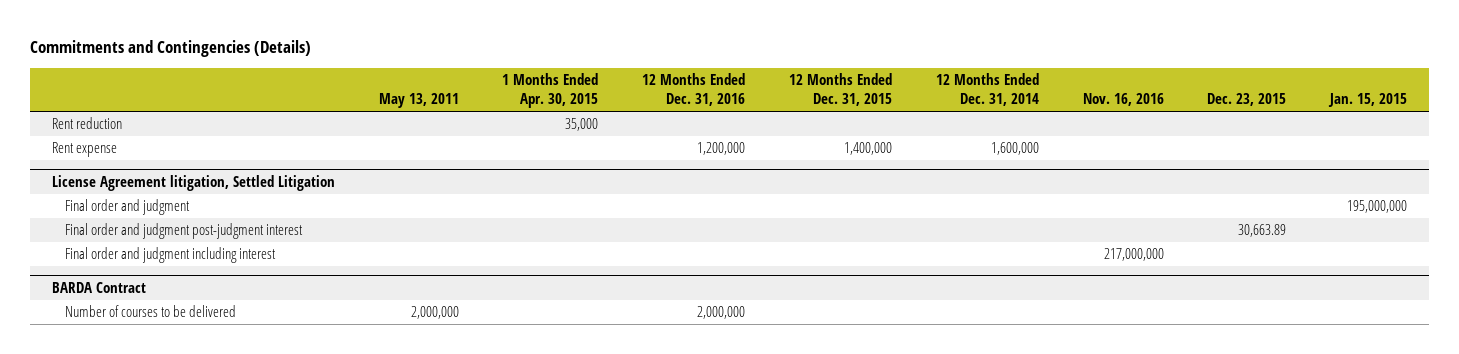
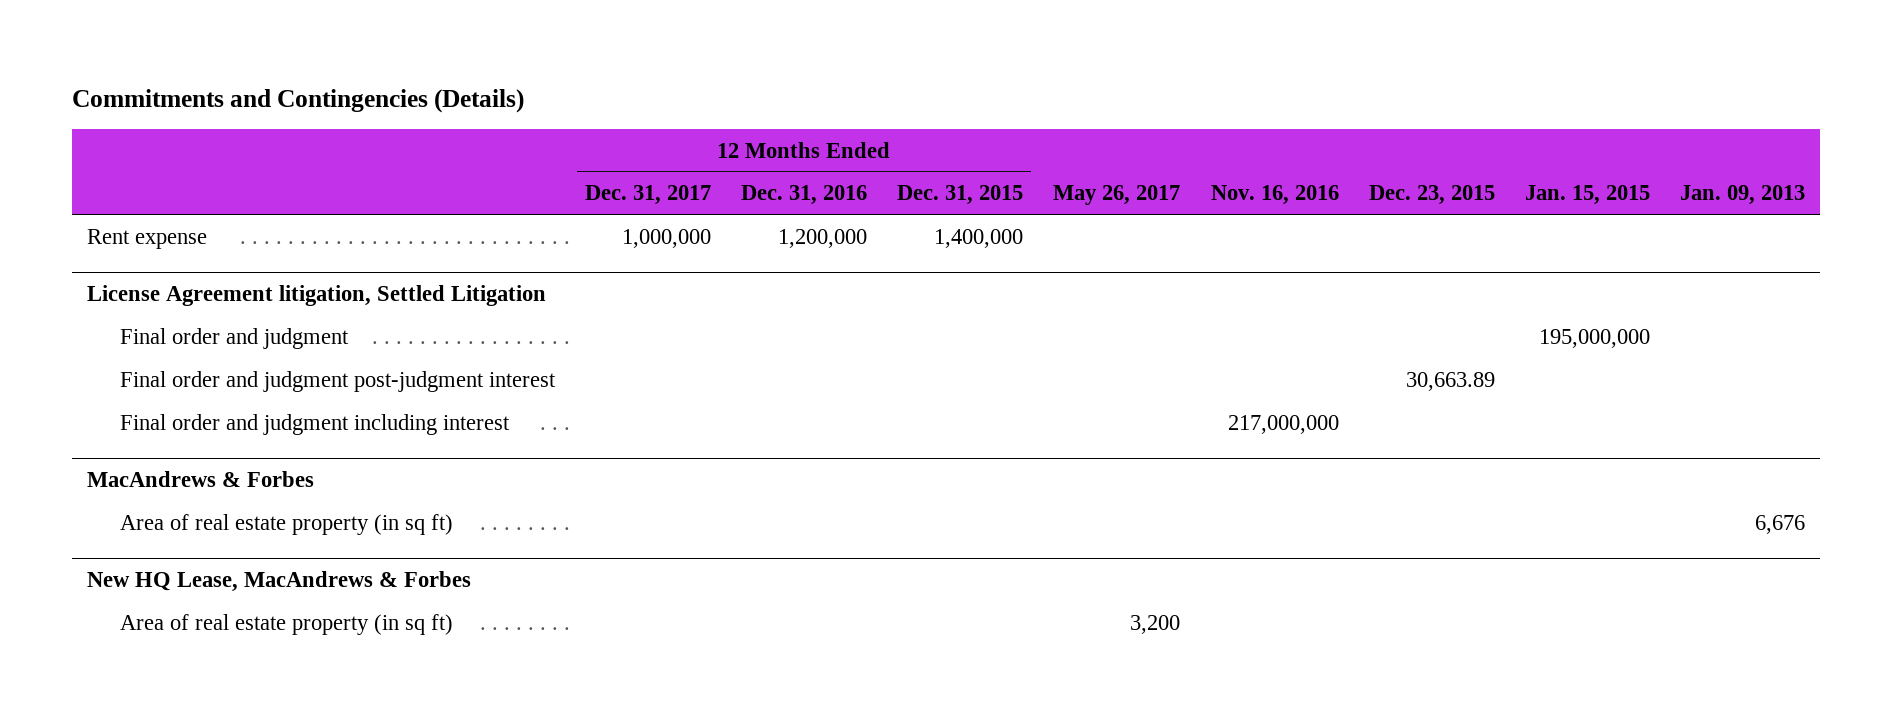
[378,93,459,109] May 13, 2011 -> none
[502,73,599,109] 1 Months Ended Apr. 30, 2015 -> none
[935,73,1039,107] 12 Months Ended Dec. 31, 2014 -> none
none -> [584,185,711,206] Dec. 31, 2017
none -> [1053,185,1181,206] May 26, 2017
none -> [1680,185,1806,206] Jan. 09, 2013
[51,117,122,130] Rent reduction -> none
[51,281,146,293] BARDA Contract -> none
[64,305,236,318] Number of courses to be delivered -> none
none -> [87,470,315,487] MacAndrews & Forbes
none -> [119,513,453,535] Area of real estate property (in sq ft)
none -> [87,570,472,592] New HQ Lease, MacAndrews & Forbes
none -> [119,613,453,635] Area of real estate property (in sq ft)

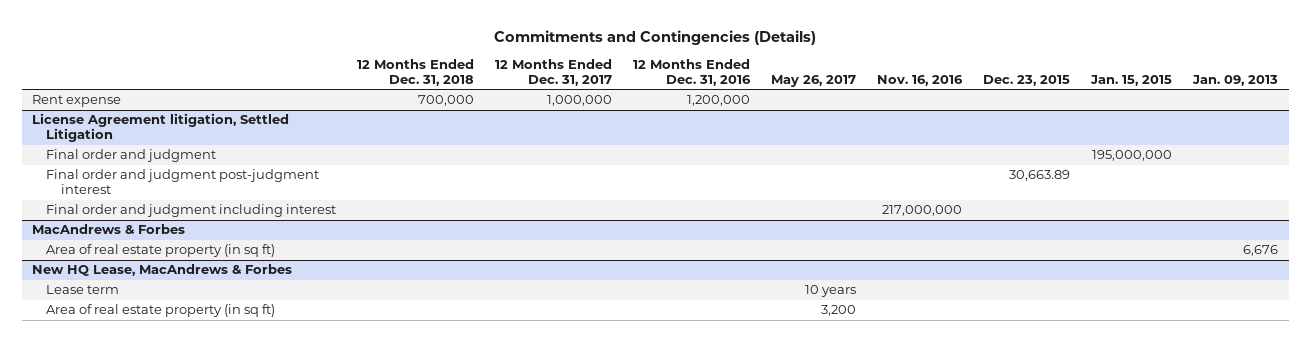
[897,185,1024,206] Dec. 31, 2015 -> none
none -> [357,58,475,86] 12 Months Ended Dec. 31, 2018
none -> [46,285,120,295] Lease term

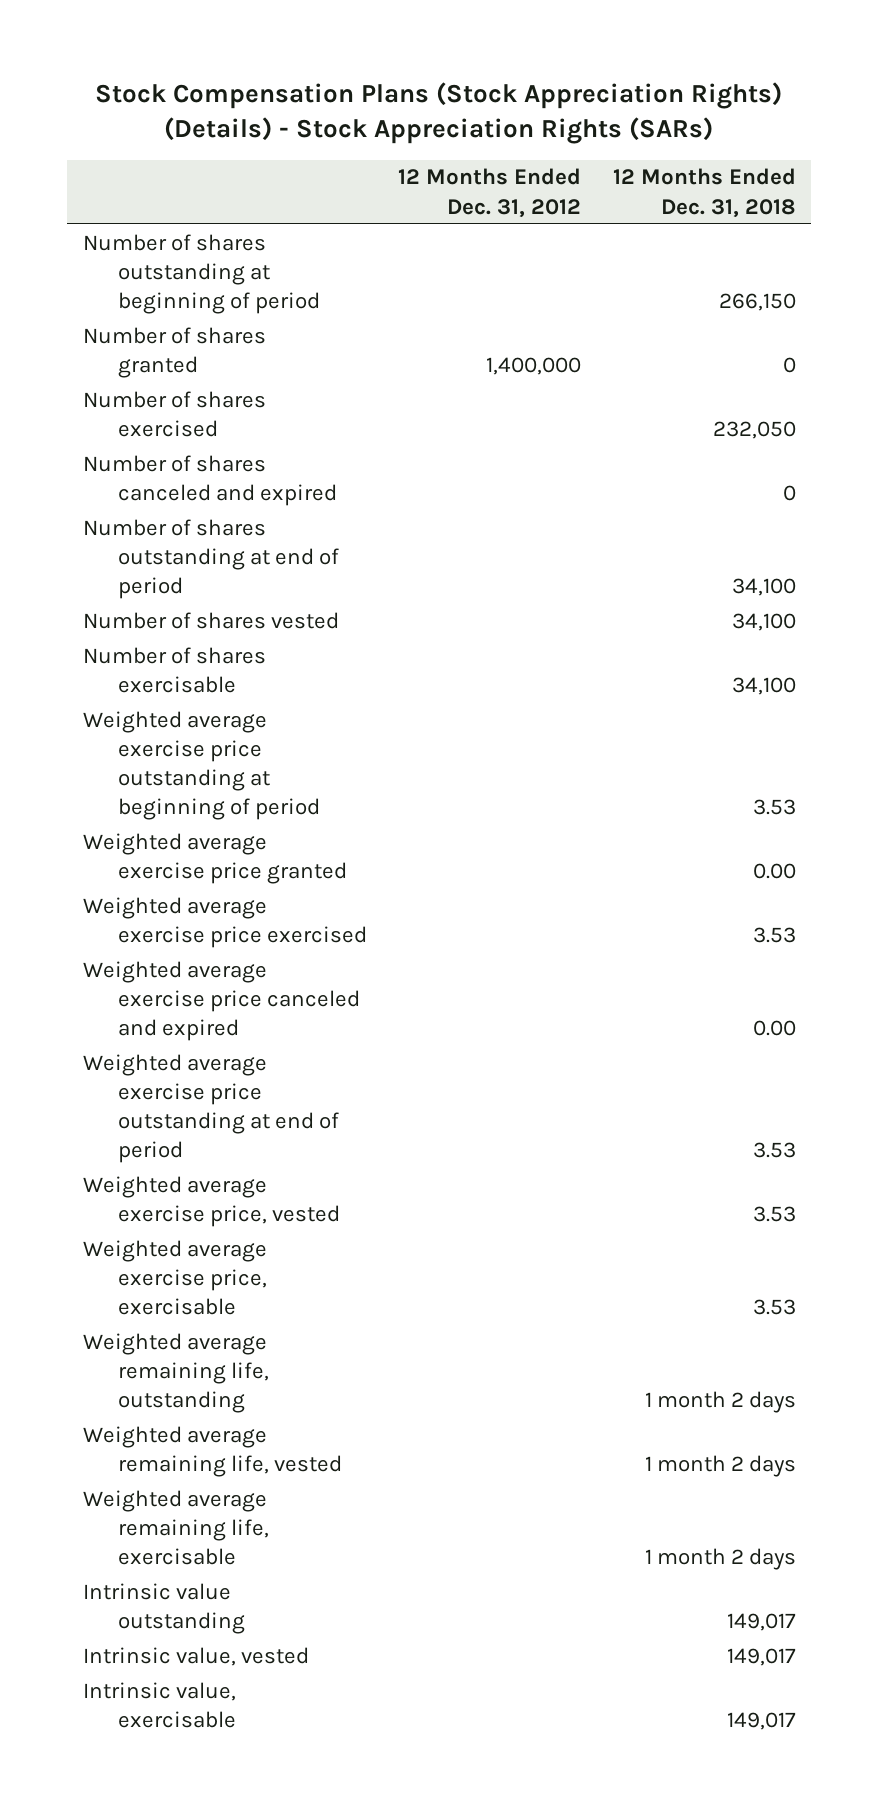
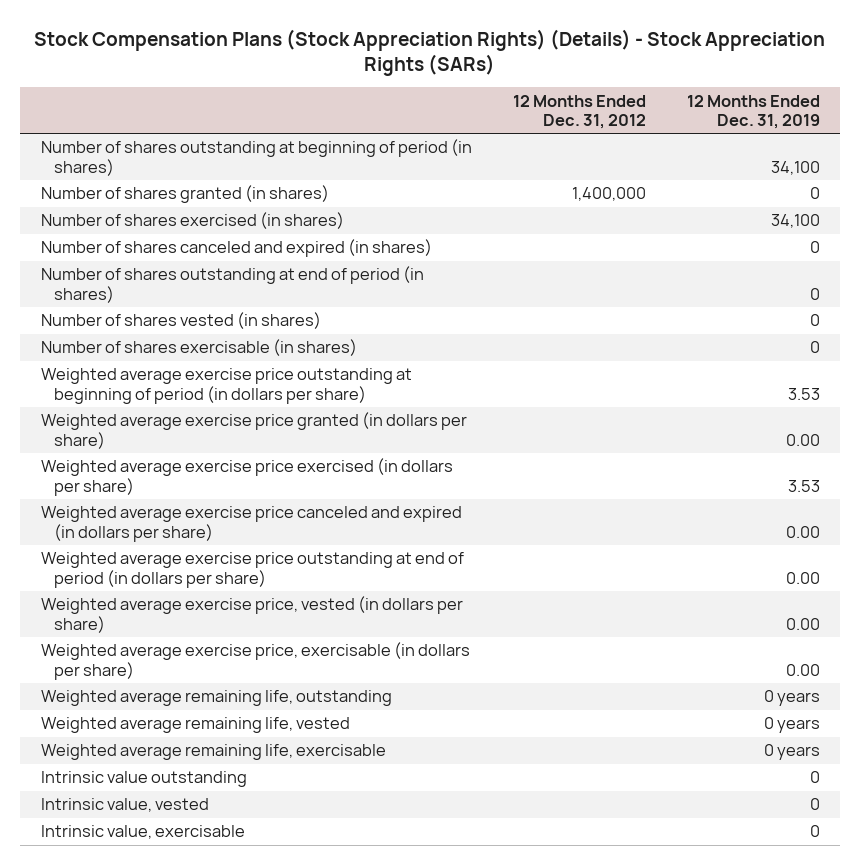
[612,168,796,218] 12 Months Ended Dec. 31, 2018 -> none
none -> [686,94,820,129] 12 Months Ended Dec. 31, 2019
[82,233,320,314] Number of shares outstanding at beginning of period -> [40,139,472,176] Number of shares outstanding at beginning of period (in shares)
[82,326,266,378] Number of shares granted -> [40,185,329,204] Number of shares granted (in shares)
[82,390,266,437] Number of shares exercised -> [40,212,344,230] Number of shares exercised (in shares)
[82,454,337,506] Number of shares canceled and expired -> [40,239,432,258] Number of shares canceled and expired (in shares)
[82,518,339,599] Number of shares outstanding at end of period -> [40,266,424,303] Number of shares outstanding at end of period (in shares)
[82,611,339,629] Number of shares vested -> [40,312,321,330] Number of shares vested (in shares)
[82,646,266,693] Number of shares exercisable -> [40,339,357,357] Number of shares exercisable (in shares)
[82,710,320,820] Weighted average exercise price outstanding at beginning of period -> [40,368,412,404] Weighted average exercise price outstanding at beginning of period (in dollars per share)
[82,832,347,884] Weighted average exercise price granted -> [40,412,467,449] Weighted average exercise price granted (in dollars per share)
[82,896,367,948] Weighted average exercise price exercised -> [40,458,453,496] Weighted average exercise price exercised (in dollars per share)
[82,960,360,1041] Weighted average exercise price canceled and expired -> [40,506,462,542] Weighted average exercise price canceled and expired (in dollars per share)
[82,1053,339,1163] Weighted average exercise price outstanding at end of period -> [40,552,464,588] Weighted average exercise price outstanding at end of period (in dollars per share)
[82,1175,340,1227] Weighted average exercise price, vested -> [40,596,463,633] Weighted average exercise price, vested (in dollars per share)
[82,1239,267,1315] Weighted average exercise price, exercisable -> [40,642,470,680] Weighted average exercise price, exercisable (in dollars per share)

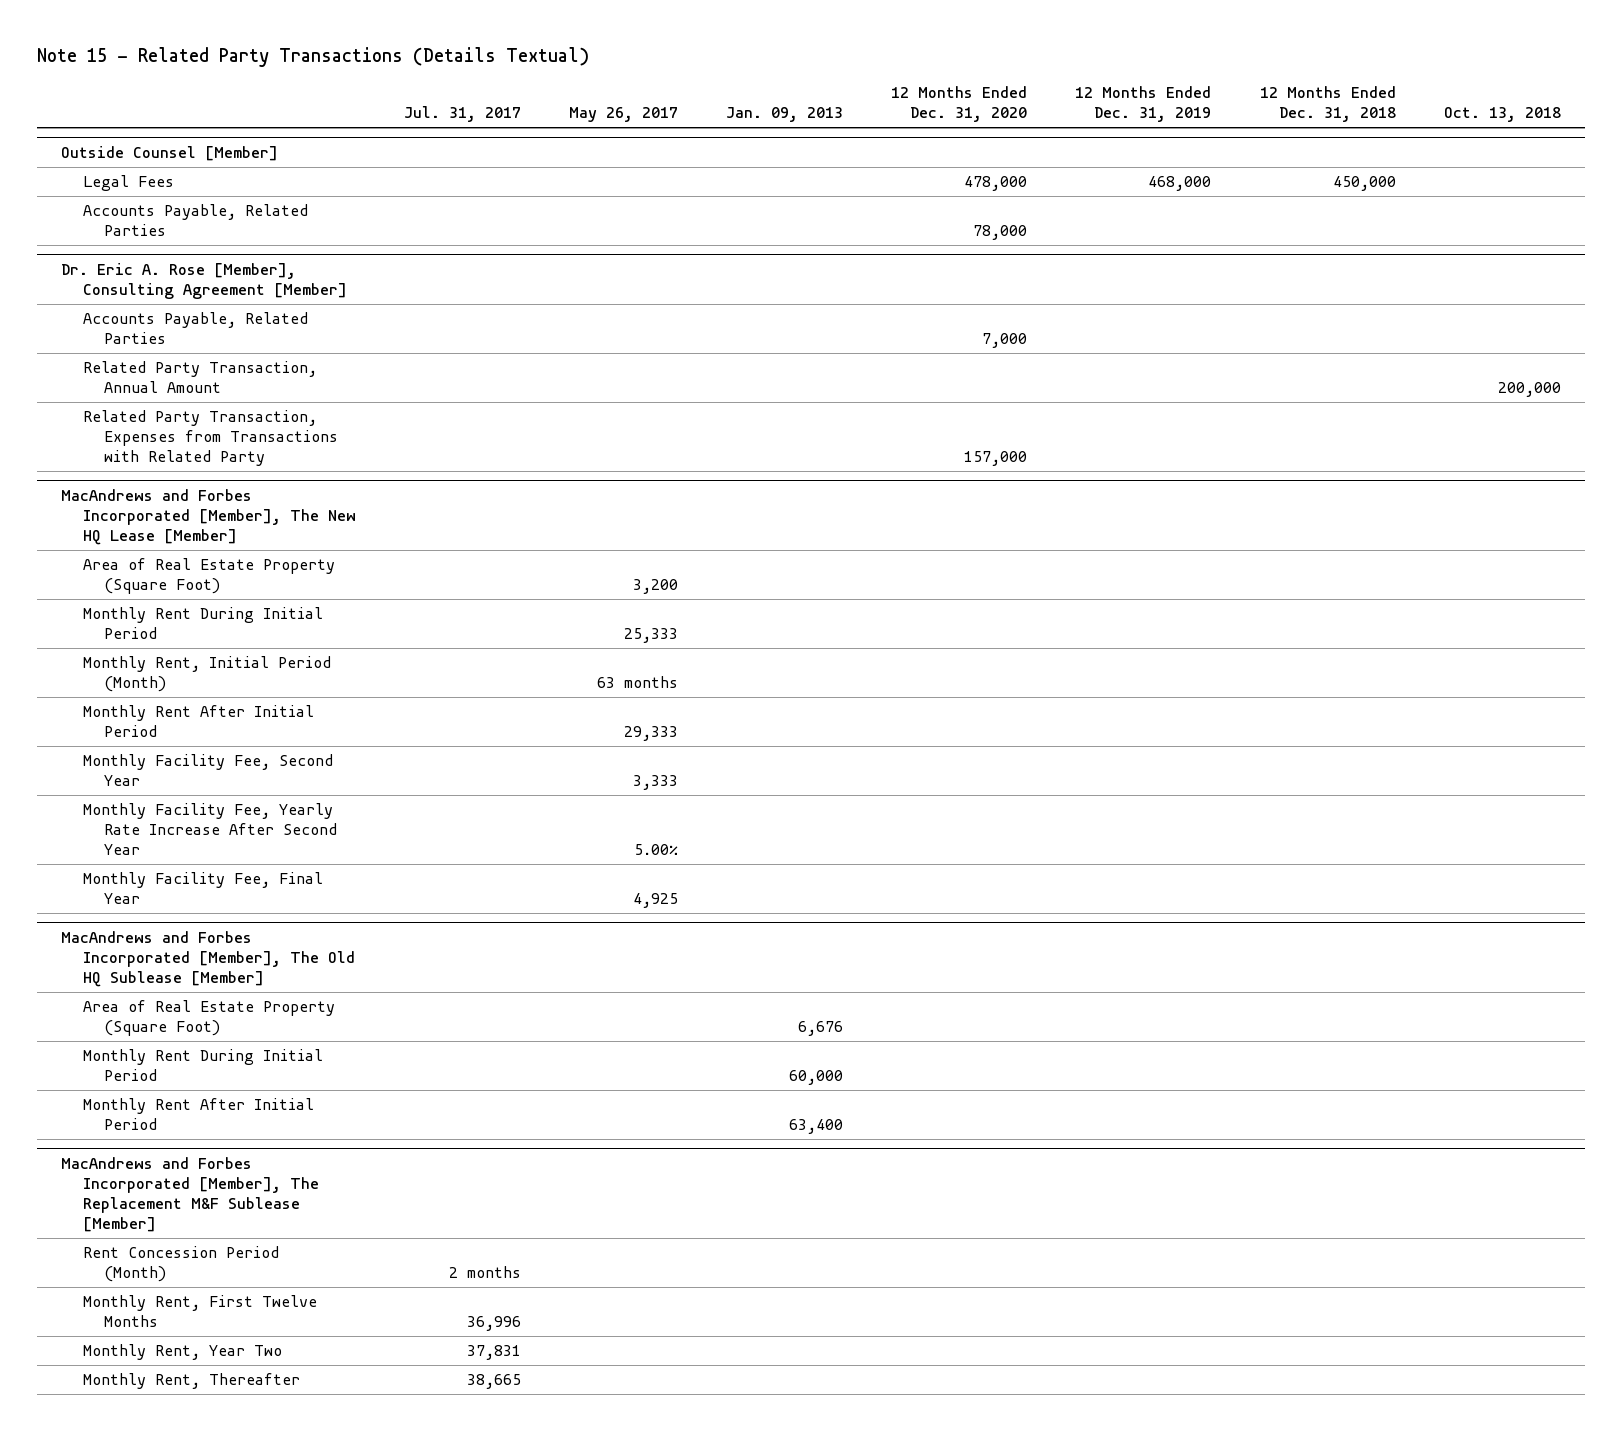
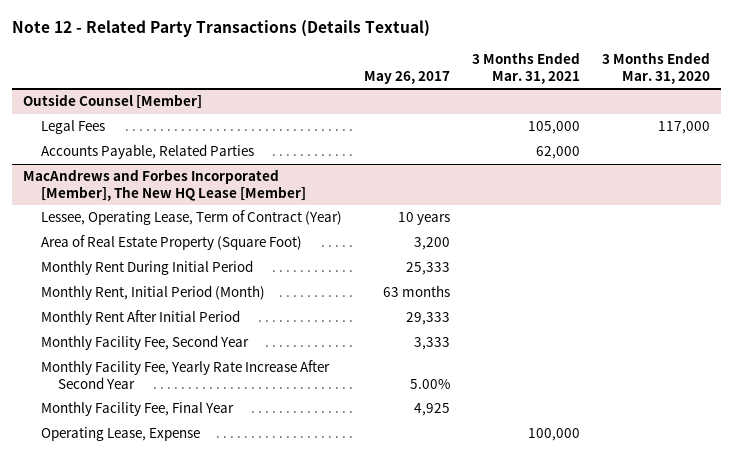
[36,46,589,67] Note 15 - Related Party Transactions (Details Textual) -> [12,20,431,38] Note 12 - Related Party Transactions (Details Textual)
[403,106,521,123] Jul. 31, 2017 -> none
[726,107,844,123] Jan. 09, 2013 -> none
[891,86,1028,123] 12 Months Ended Dec. 31, 2020 -> none
[1075,86,1212,123] 12 Months Ended Dec. 31, 2019 -> none
[1259,86,1396,123] 12 Months Ended Dec. 31, 2018 -> none
[1443,107,1561,123] Oct. 13, 2018 -> none
none -> [471,52,580,84] 3 Months Ended Mar. 31, 2021
none -> [601,52,710,84] 3 Months Ended Mar. 31, 2020
[60,263,347,300] Dr. Eric A. Rose [Member], Consulting Agreement [Member] -> none
[82,312,308,345] Accounts Payable, Related Parties -> none
[82,361,317,394] Related Party Transaction, Annual Amount -> none
[82,410,339,467] Related Party Transaction, Expenses from Transactions with Related Party -> none
none -> [40,210,342,226] Lessee, Operating Lease, Term of Contract (Year)
[60,931,355,988] MacAndrews and Forbes Incorporated [Member], The Old HQ Sublease [Member] -> none
[82,1000,335,1037] Area of Real Estate Property (Square Foot) -> none
[82,1049,323,1082] Monthly Rent During Initial Period -> none
[82,1098,314,1131] Monthly Rent After Initial Period -> none
[60,1157,319,1232] MacAndrews and Forbes Incorporated [Member], The Replacement M&F Sublease [Member] -> none
[82,1246,279,1283] Rent Concession Period (Month) -> none
[82,1295,317,1328] Monthly Rent, First Twelve Months -> none
[82,1344,282,1361] Monthly Rent, Year Two -> none
[82,1373,300,1390] Monthly Rent, Thereafter -> none
none -> [40,427,200,442] Operating Lease, Expense

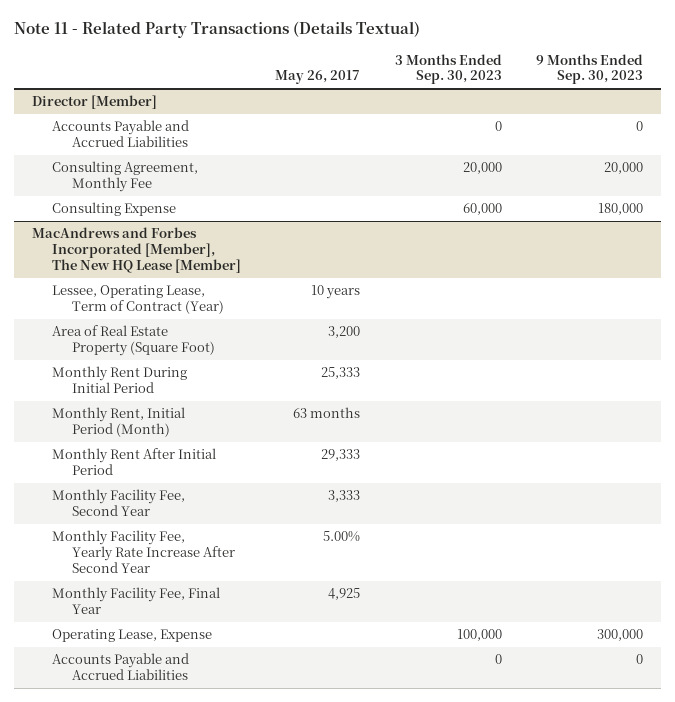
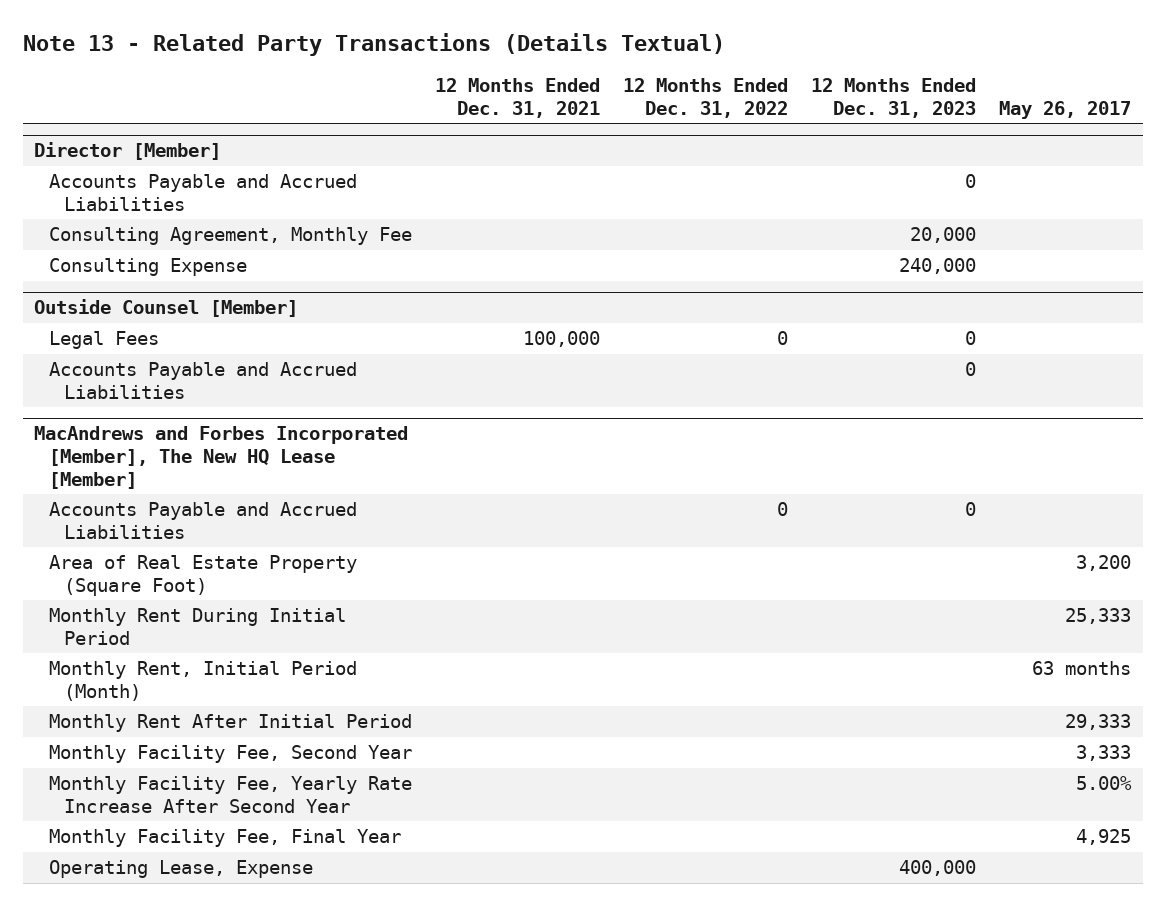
[14,21,421,39] Note 11 - Related Party Transactions (Details Textual) -> [22,33,725,57] Note 13 - Related Party Transactions (Details Textual)
[394,53,502,85] 3 Months Ended Sep. 30, 2023 -> none
[536,53,644,85] 9 Months Ended Sep. 30, 2023 -> none
none -> [435,78,601,118] 12 Months Ended Dec. 31, 2021
none -> [623,78,789,118] 12 Months Ended Dec. 31, 2022
none -> [811,78,977,118] 12 Months Ended Dec. 31, 2023
none -> [34,299,299,318] Outside Counsel [Member]
none -> [49,331,160,350] Legal Fees
none -> [49,362,358,399] Accounts Payable and Accrued Liabilities
[52,285,225,315] Lessee, Operating Lease, Term of Contract (Year) -> none
[52,653,190,681] Accounts Payable and Accrued Liabilities -> [49,502,358,539] Accounts Payable and Accrued Liabilities

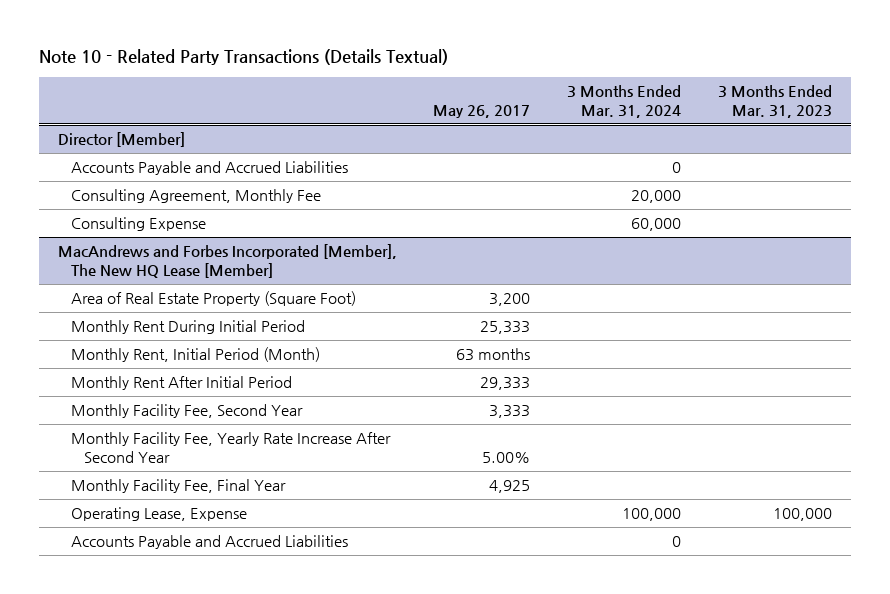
[22,33,725,57] Note 13 - Related Party Transactions (Details Textual) -> [39,49,449,66] Note 10 - Related Party Transactions (Details Textual)
[435,78,601,118] 12 Months Ended Dec. 31, 2021 -> none
[623,78,789,118] 12 Months Ended Dec. 31, 2022 -> none
[811,78,977,118] 12 Months Ended Dec. 31, 2023 -> none
none -> [567,85,682,119] 3 Months Ended Mar. 31, 2024
none -> [718,85,833,119] 3 Months Ended Mar. 31, 2023
[34,299,299,318] Outside Counsel [Member] -> none
[49,331,160,350] Legal Fees -> none
[49,362,358,399] Accounts Payable and Accrued Liabilities -> none
[49,502,358,539] Accounts Payable and Accrued Liabilities -> [70,535,348,550] Accounts Payable and Accrued Liabilities

